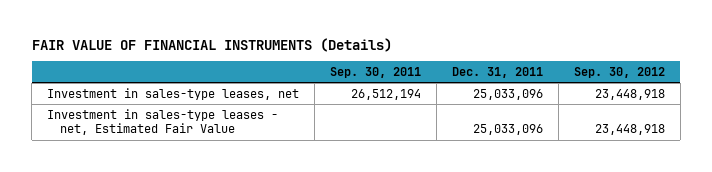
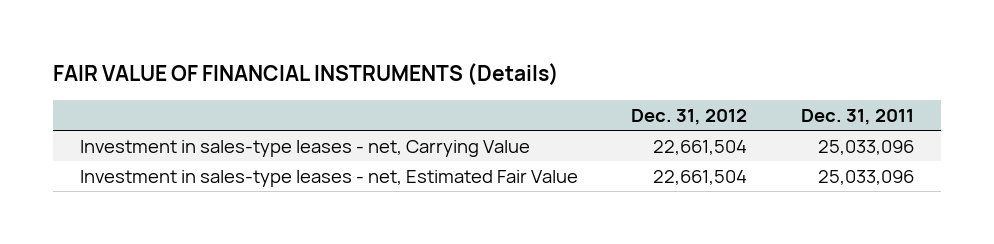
[330,67,422,79] Sep. 30, 2011 -> none
[573,67,665,79] Sep. 30, 2012 -> none
none -> [631,108,748,125] Dec. 31, 2012
[47,87,300,100] Investment in sales-type leases, net -> [79,139,530,157] Investment in sales-type leases - net, Carrying Value

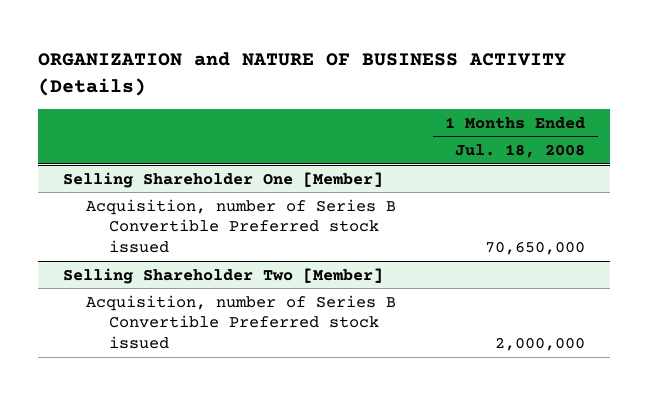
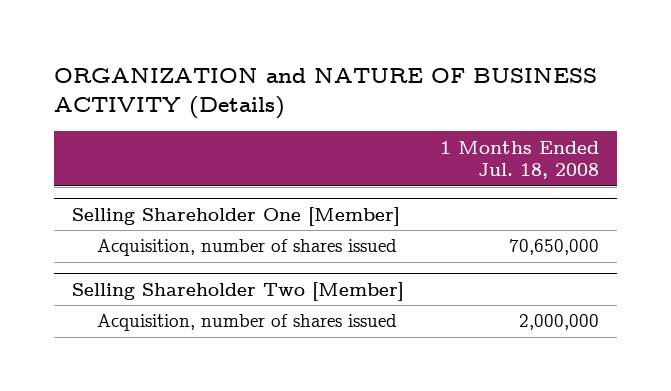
[85,198,396,253] Acquisition, number of Series B Convertible Preferred stock issued -> [97,239,398,257] Acquisition, number of shares issued
[85,294,396,349] Acquisition, number of Series B Convertible Preferred stock issued -> [97,314,398,332] Acquisition, number of shares issued

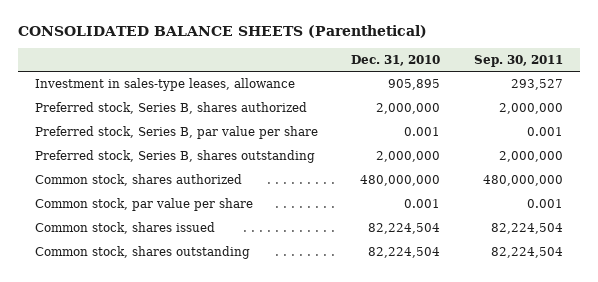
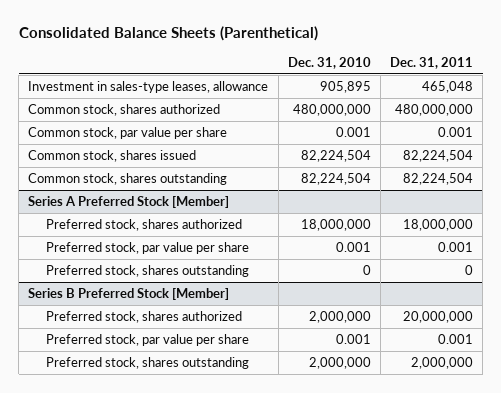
[17,25,427,39] CONSOLIDATED BALANCE SHEETS (Parenthetical) -> [18,26,318,42] Consolidated Balance Sheets (Parenthetical)
[474,54,564,67] Sep. 30, 2011 -> none
none -> [390,56,474,69] Dec. 31, 2011
[34,102,307,115] Preferred stock, Series B, shares authorized -> none
[34,126,318,140] Preferred stock, Series B, par value per share -> none
[34,150,315,164] Preferred stock, Series B, shares outstanding -> none
none -> [28,196,230,209] Series A Preferred Stock [Member]
none -> [46,219,243,232] Preferred stock, shares authorized
none -> [46,242,250,255] Preferred stock, par value per share
none -> [46,265,250,278] Preferred stock, shares outstanding
none -> [28,288,230,301] Series B Preferred Stock [Member]
none -> [46,311,243,324] Preferred stock, shares authorized
none -> [46,334,250,347] Preferred stock, par value per share
none -> [46,357,250,370] Preferred stock, shares outstanding

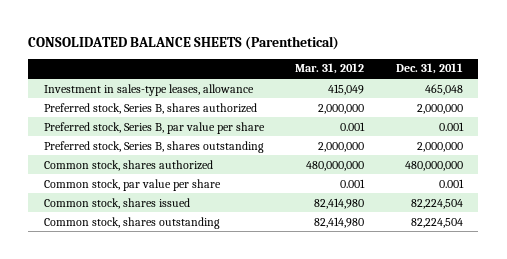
[18,26,318,42] Consolidated Balance Sheets (Parenthetical) -> [28,35,340,50] CONSOLIDATED BALANCE SHEETS (Parenthetical)
[287,56,371,69] Dec. 31, 2010 -> none
none -> [295,63,365,75] Mar. 31, 2012
none -> [44,102,258,114] Preferred stock, Series B, shares authorized
none -> [44,121,266,134] Preferred stock, Series B, par value per share
none -> [44,140,265,153] Preferred stock, Series B, shares outstanding
[28,196,230,209] Series A Preferred Stock [Member] -> none
[46,219,243,232] Preferred stock, shares authorized -> none
[46,242,250,255] Preferred stock, par value per share -> none
[46,265,250,278] Preferred stock, shares outstanding -> none
[28,288,230,301] Series B Preferred Stock [Member] -> none
[46,311,243,324] Preferred stock, shares authorized -> none
[46,334,250,347] Preferred stock, par value per share -> none
[46,357,250,370] Preferred stock, shares outstanding -> none

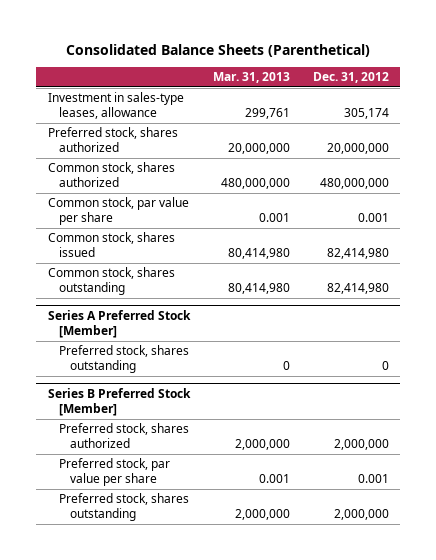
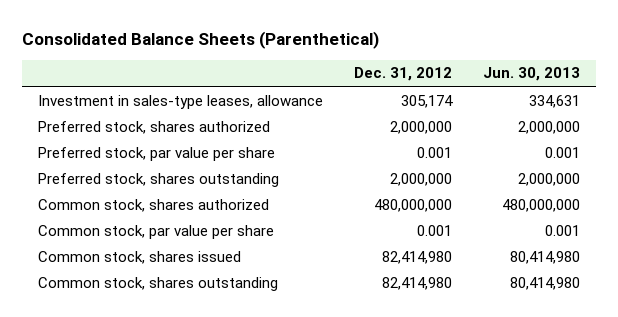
[212,72,290,84] Mar. 31, 2013 -> none
none -> [483,67,581,82] Jun. 30, 2013
[326,143,389,155] 20,000,000 -> [389,120,452,134] 2,000,000
none -> [37,146,275,161] Preferred stock, par value per share
none -> [37,172,279,187] Preferred stock, shares outstanding
[47,309,191,339] Series A Preferred Stock [Member] -> none
[58,345,189,374] Preferred stock, shares outstanding -> none
[47,387,191,417] Series B Preferred Stock [Member] -> none
[58,423,189,449] Preferred stock, shares authorized -> none
[58,458,170,487] Preferred stock, par value per share -> none
[58,493,189,522] Preferred stock, shares outstanding -> none

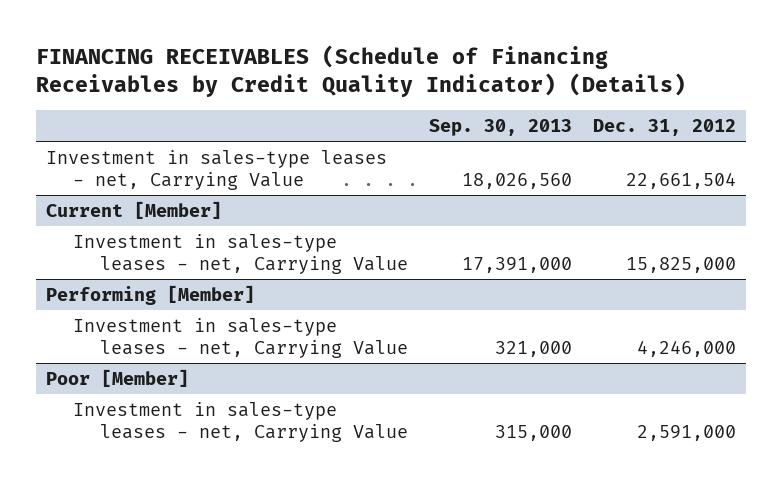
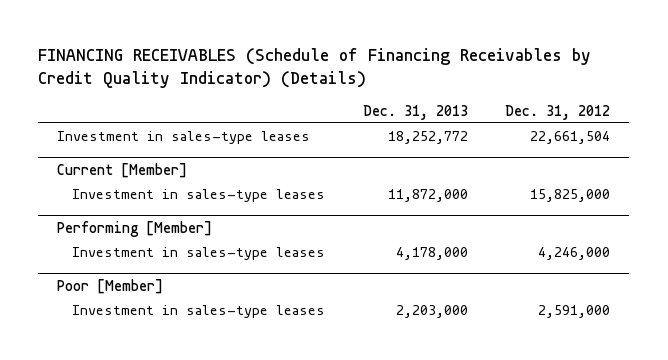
[428,118,572,136] Sep. 30, 2013 -> none
none -> [362,104,468,120] Dec. 31, 2013
[46,149,388,190] Investment in sales-type leases - net, Carrying Value -> [57,131,311,145] Investment in sales-type leases
[73,233,408,274] Investment in sales-type leases - net, Carrying Value -> [71,189,325,203] Investment in sales-type leases
[73,317,408,358] Investment in sales-type leases - net, Carrying Value -> [71,247,325,261] Investment in sales-type leases
[73,401,408,442] Investment in sales-type leases - net, Carrying Value -> [71,305,325,319] Investment in sales-type leases

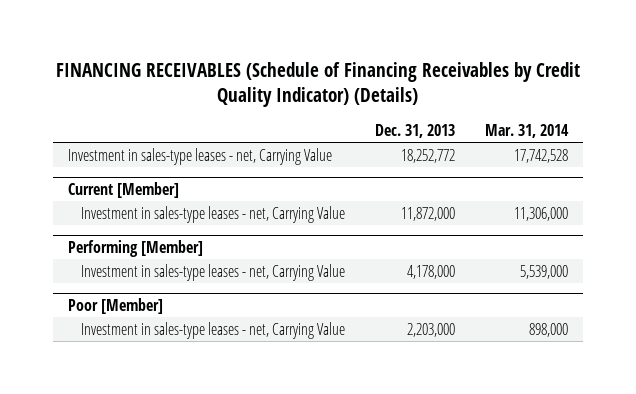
[505,104,611,120] Dec. 31, 2012 -> none
none -> [485,123,570,138] Mar. 31, 2014
[57,131,311,145] Investment in sales-type leases -> [67,147,332,165] Investment in sales-type leases - net, Carrying Value
[71,189,325,203] Investment in sales-type leases -> [81,205,346,223] Investment in sales-type leases - net, Carrying Value
[71,247,325,261] Investment in sales-type leases -> [81,263,346,281] Investment in sales-type leases - net, Carrying Value
[71,305,325,319] Investment in sales-type leases -> [81,321,346,339] Investment in sales-type leases - net, Carrying Value

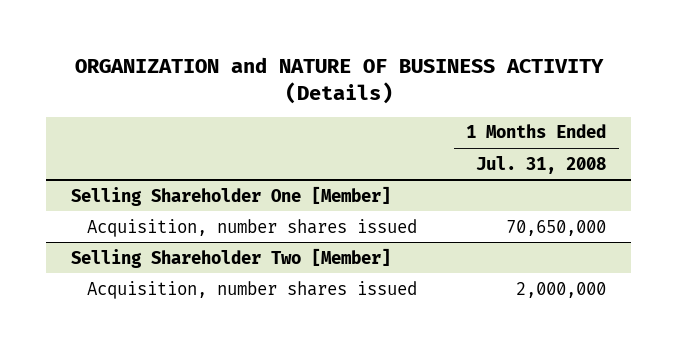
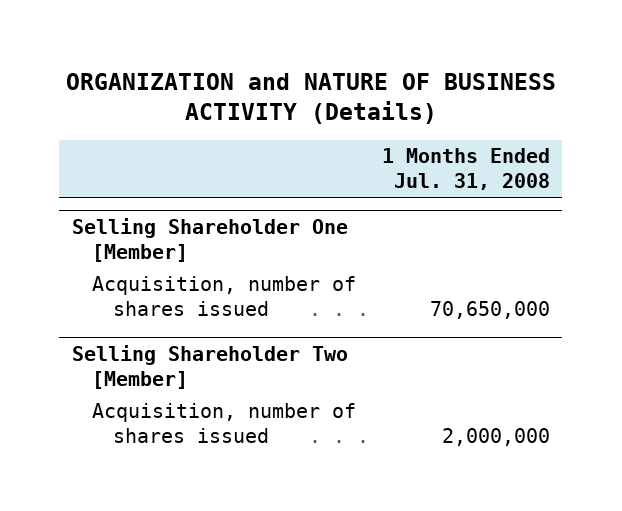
[87,218,418,237] Acquisition, number shares issued -> [92,276,357,317] Acquisition, number of shares issued
[87,280,418,299] Acquisition, number shares issued -> [92,403,357,444] Acquisition, number of shares issued

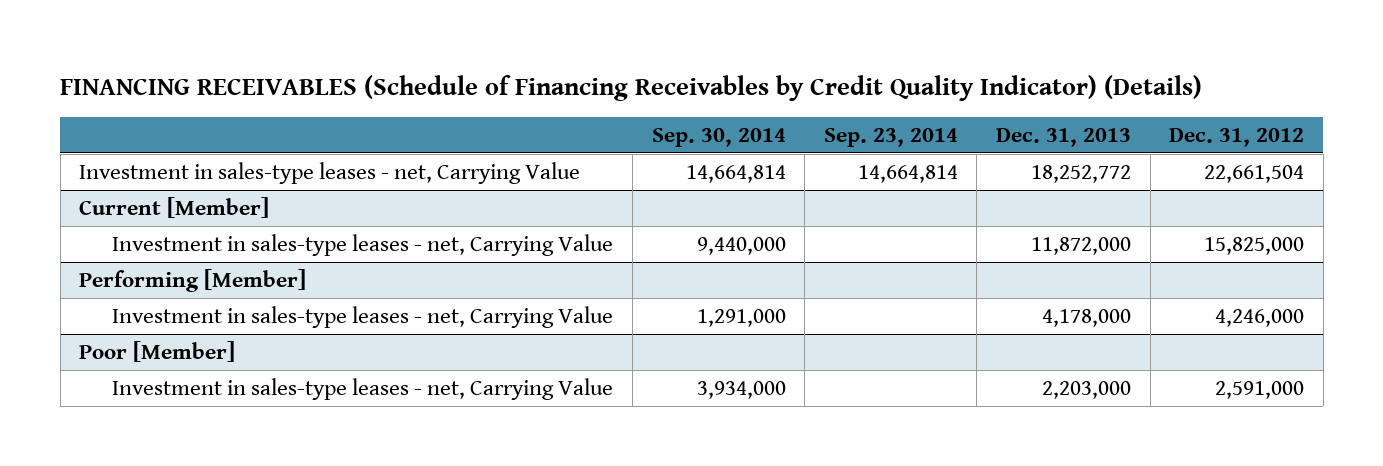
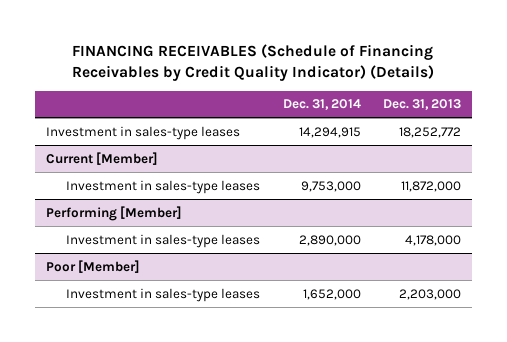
[651,127,786,147] Sep. 30, 2014 -> none
[823,127,958,147] Sep. 23, 2014 -> none
[1169,127,1305,147] Dec. 31, 2012 -> none
none -> [282,99,361,111] Dec. 31, 2014
[79,161,581,184] Investment in sales-type leases - net, Carrying Value -> [46,125,241,140] Investment in sales-type leases
[112,233,614,256] Investment in sales-type leases - net, Carrying Value -> [66,179,261,194] Investment in sales-type leases
[112,305,614,328] Investment in sales-type leases - net, Carrying Value -> [66,233,261,248] Investment in sales-type leases
[112,377,614,400] Investment in sales-type leases - net, Carrying Value -> [66,287,261,302] Investment in sales-type leases

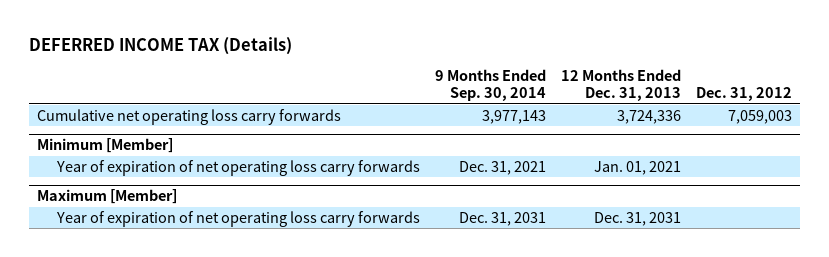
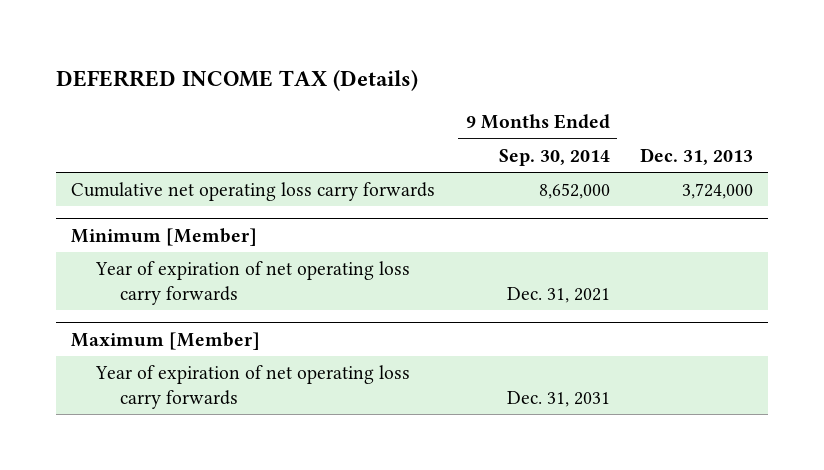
[561,69,682,102] 12 Months Ended Dec. 31, 2013 -> none
[696,87,793,102] Dec. 31, 2012 -> none
none -> [639,147,753,165] Dec. 31, 2013
[481,109,546,124] 3,977,143 -> [538,183,610,200] 8,652,000

